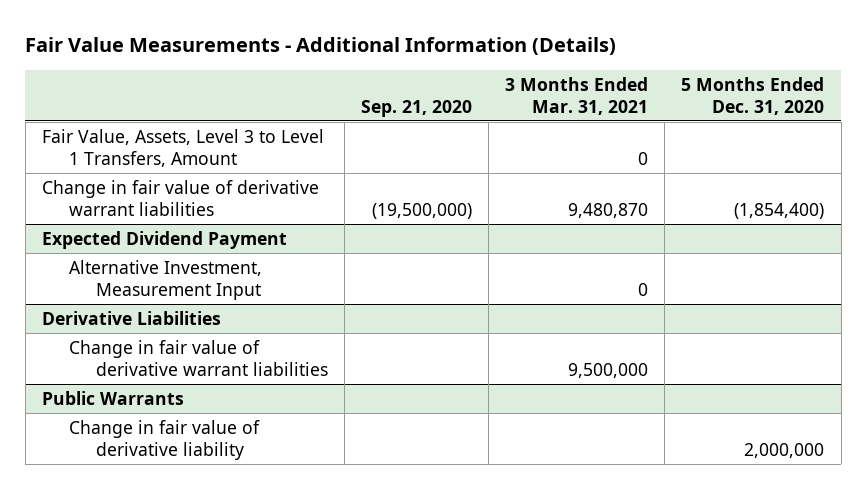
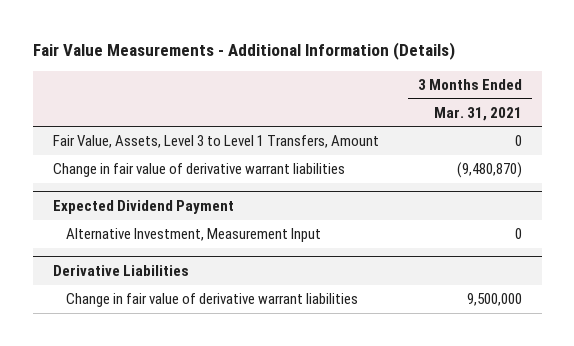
[360,99,472,117] Sep. 21, 2020 -> none
[681,76,825,115] 5 Months Ended Dec. 31, 2020 -> none
[568,202,649,218] 9,480,870 -> [456,162,522,179] (9,480,870)
[41,390,184,405] Public Warrants -> none
[68,419,260,460] Change in fair value of derivative liability -> none

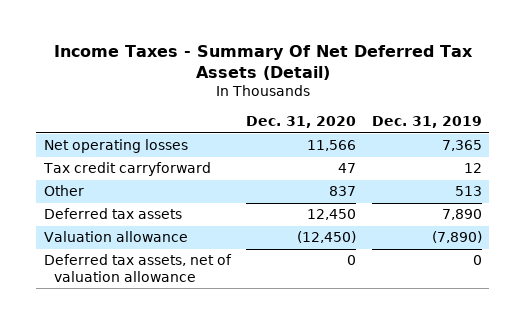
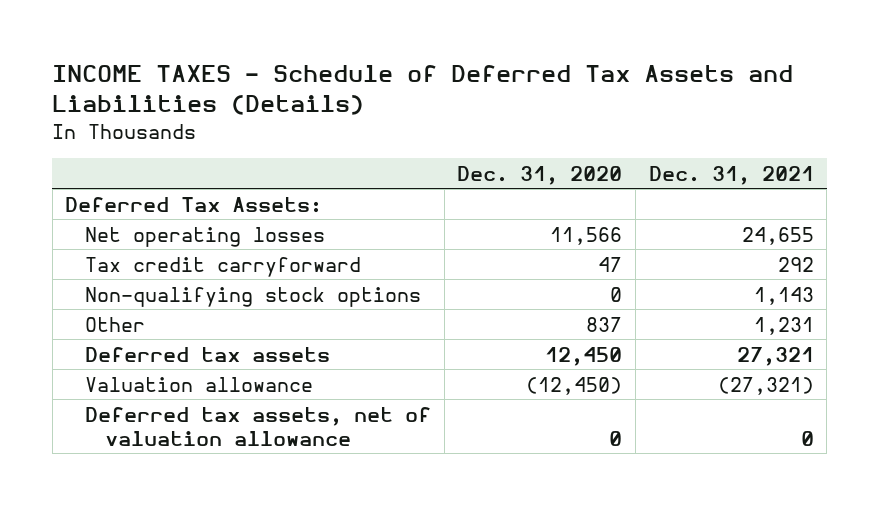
[53,45,473,81] Income Taxes - Summary Of Net Deferred Tax Assets (Detail) -> [52,65,794,116] INCOME TAXES - Schedule of Deferred Tax Assets and Liabilities (Details)
[371,116,482,129] Dec. 31, 2019 -> none
none -> [648,165,814,185] Dec. 31, 2021
none -> [65,196,323,213] Deferred Tax Assets:
none -> [85,286,422,307] Non-qualifying stock options

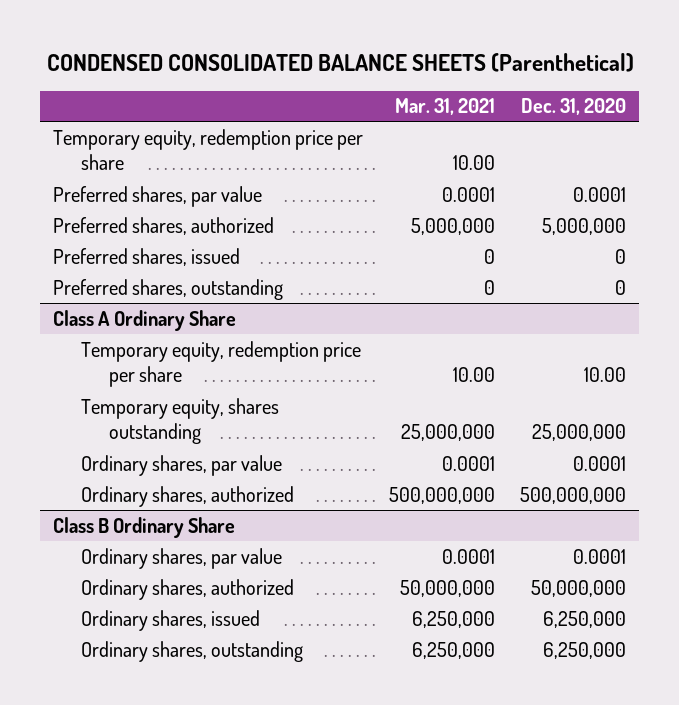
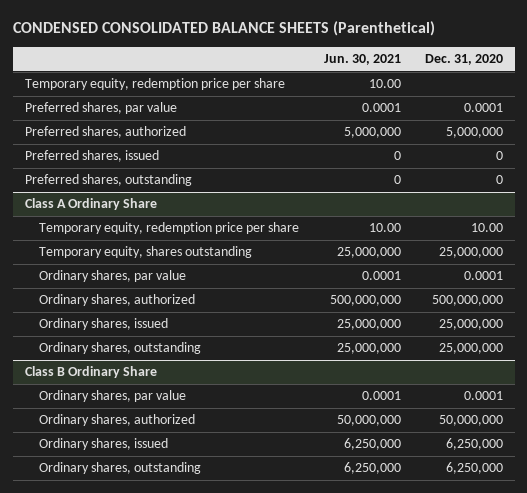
[394,98,495,116] Mar. 31, 2021 -> none
none -> [323,53,401,65] Jun. 30, 2021
none -> [39,318,169,331] Ordinary shares, issued
none -> [39,342,202,355] Ordinary shares, outstanding

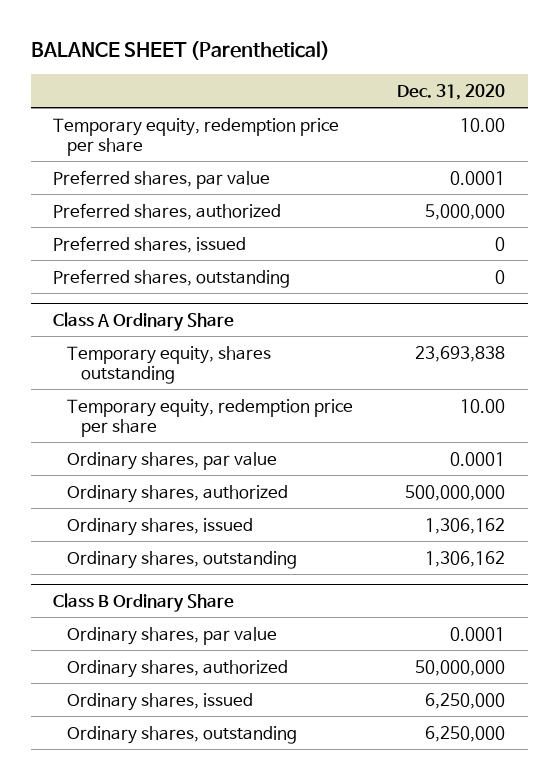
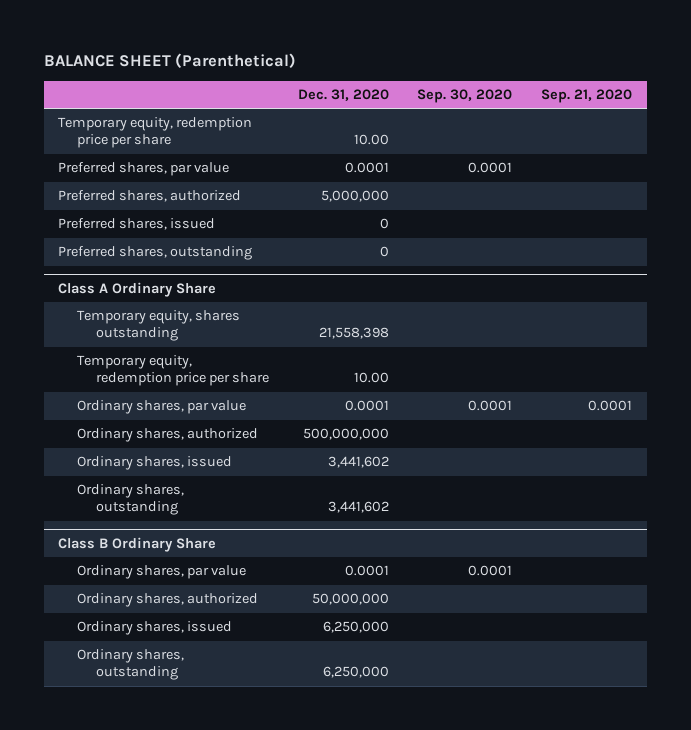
none -> [417,89,513,104] Sep. 30, 2020
none -> [541,89,633,104] Sep. 21, 2020
[415,345,506,362] 23,693,838 -> [318,327,389,340] 21,558,398
[425,517,506,534] 1,306,162 -> [327,456,389,469] 3,441,602
[425,550,506,567] 1,306,162 -> [327,501,389,514] 3,441,602

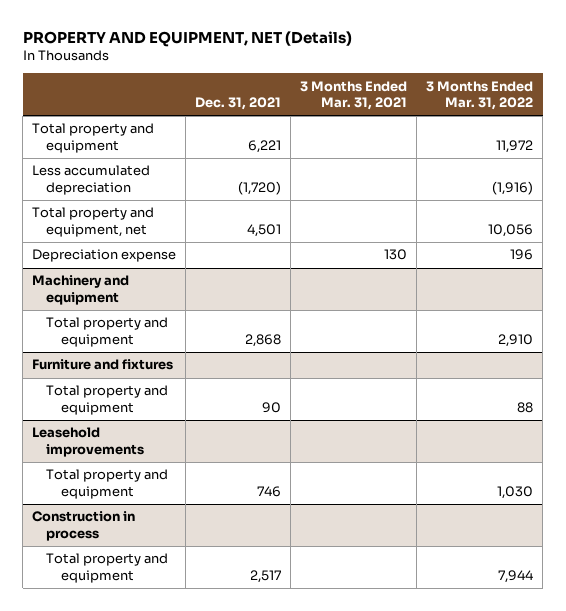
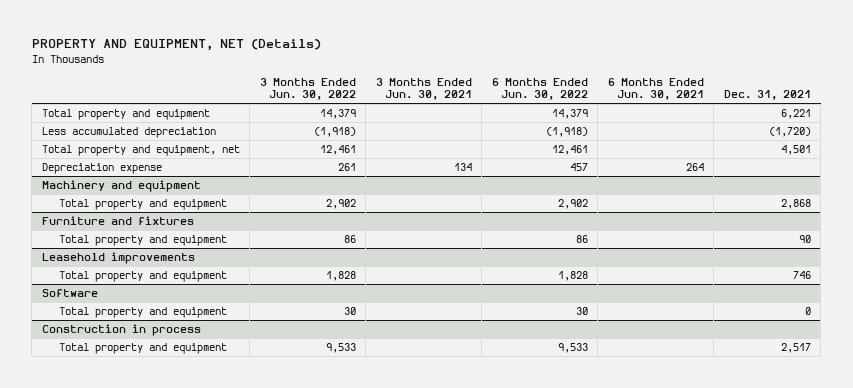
[300,80,408,111] 3 Months Ended Mar. 31, 2021 -> none
[426,80,534,111] 3 Months Ended Mar. 31, 2022 -> none
none -> [259,78,356,101] 3 Months Ended Jun. 30, 2022
none -> [375,78,472,101] 3 Months Ended Jun. 30, 2021
none -> [491,78,588,101] 6 Months Ended Jun. 30, 2022
none -> [607,78,704,101] 6 Months Ended Jun. 30, 2021
none -> [41,288,98,297] Software
none -> [58,306,227,318] Total property and equipment

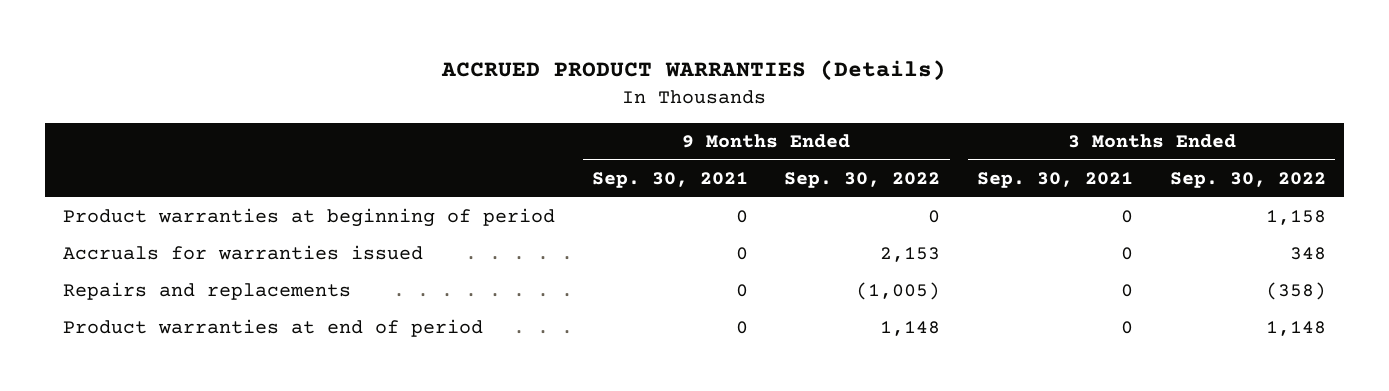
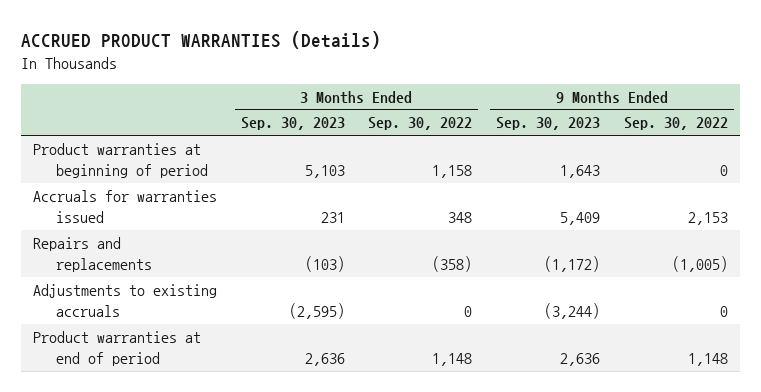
[591,171,748,188] Sep. 30, 2021 -> none
[977,171,1134,188] Sep. 30, 2021 -> none
none -> [240,117,345,131] Sep. 30, 2023
none -> [496,117,601,131] Sep. 30, 2023
none -> [32,283,217,317] Adjustments to existing accruals

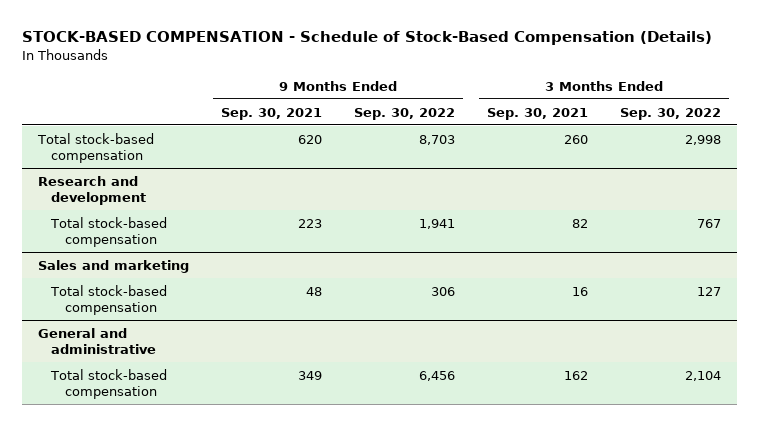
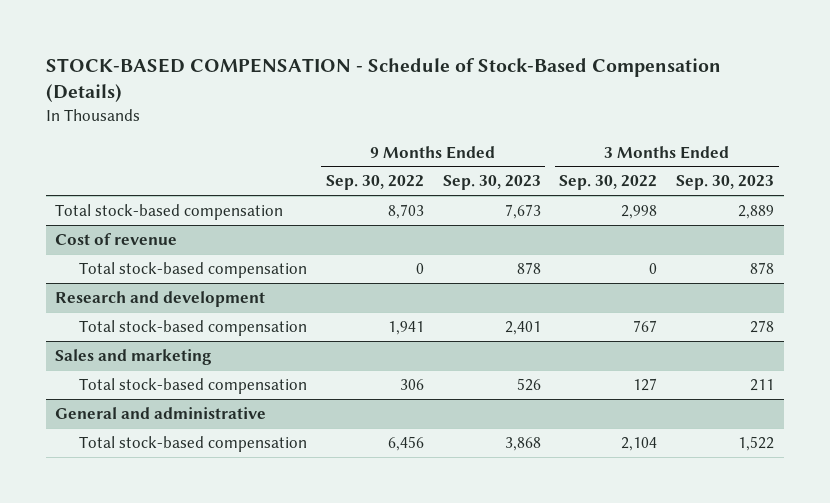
[220,107,322,120] Sep. 30, 2021 -> none
[487,107,589,120] Sep. 30, 2021 -> none
none -> [442,175,541,191] Sep. 30, 2023
none -> [676,175,775,191] Sep. 30, 2023
none -> [55,232,178,245] Cost of revenue
none -> [79,261,308,278] Total stock-based compensation

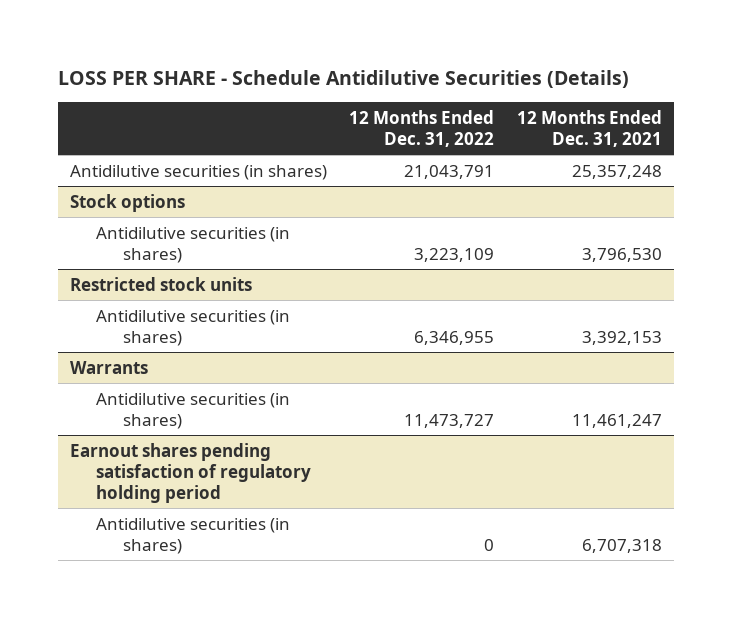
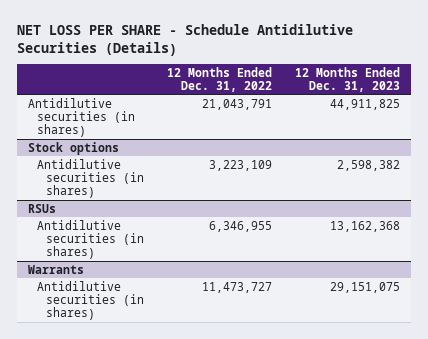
[58,69,630,88] LOSS PER SHARE - Schedule Antidilutive Securities (Details) -> [16,23,353,56] NET LOSS PER SHARE - Schedule Antidilutive Securities (Details)
[517,109,663,147] 12 Months Ended Dec. 31, 2021 -> none
none -> [294,66,400,93] 12 Months Ended Dec. 31, 2023
[69,276,252,291] Restricted stock units -> [28,203,57,213] RSUs
[69,442,312,503] Earnout shares pending satisfaction of regulatory holding period -> none
[96,517,291,554] Antidilutive securities (in shares) -> none

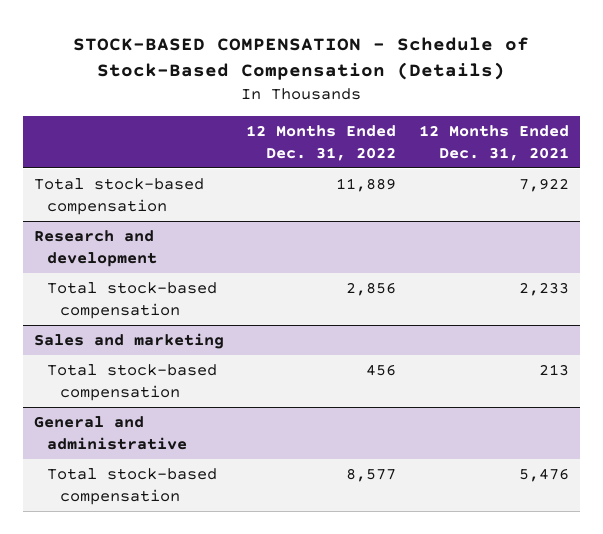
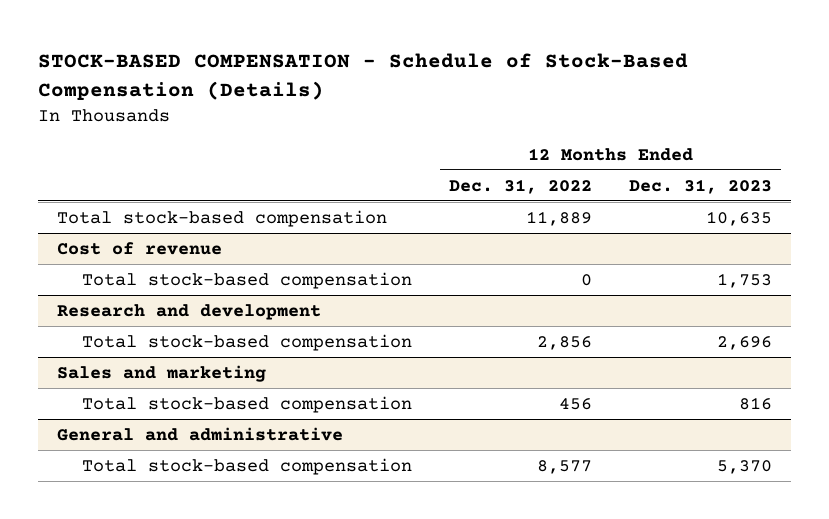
[418,124,569,161] 12 Months Ended Dec. 31, 2021 -> none
none -> [629,178,773,194] Dec. 31, 2023
none -> [56,241,222,255] Cost of revenue
none -> [82,271,413,289] Total stock-based compensation

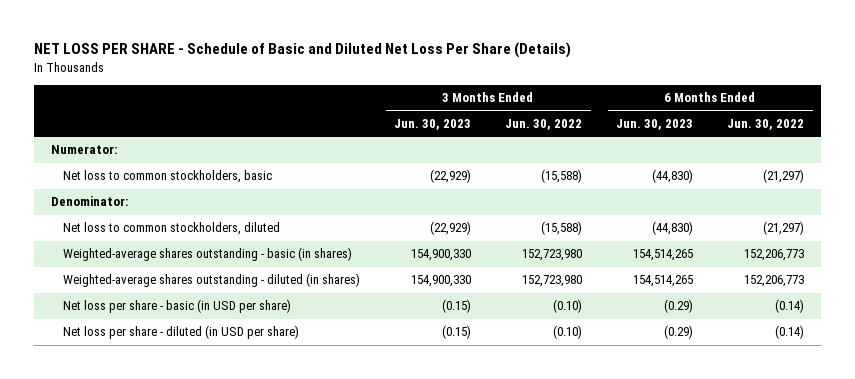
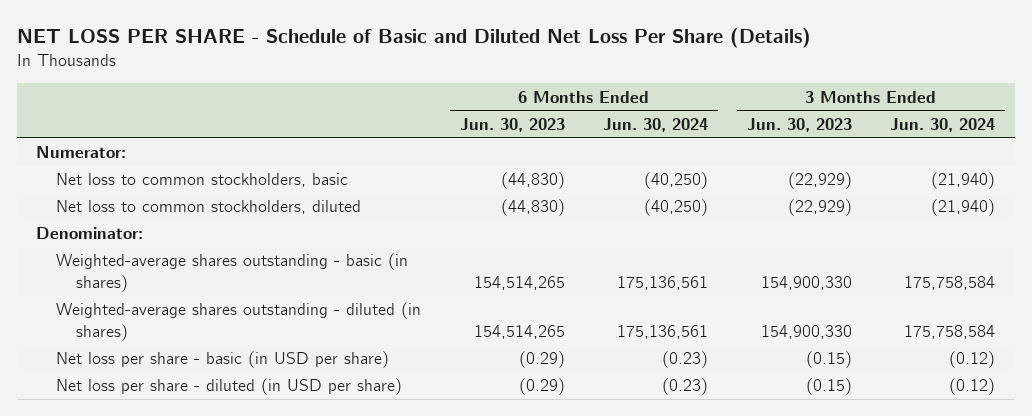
[505,118,583,130] Jun. 30, 2022 -> none
[727,118,805,130] Jun. 30, 2022 -> none
none -> [603,117,709,132] Jun. 30, 2024
none -> [890,117,996,132] Jun. 30, 2024
[51,196,129,207] Denominator: -> [36,227,144,240] Denominator:

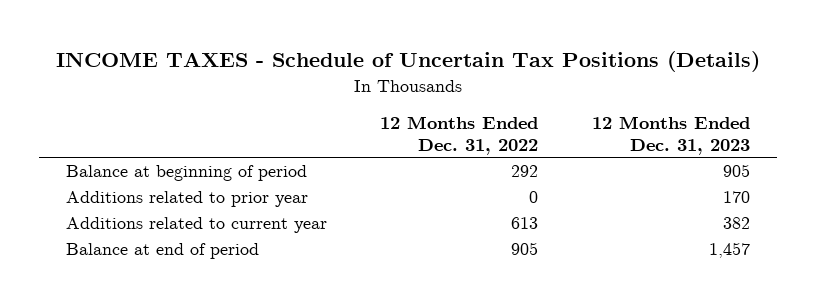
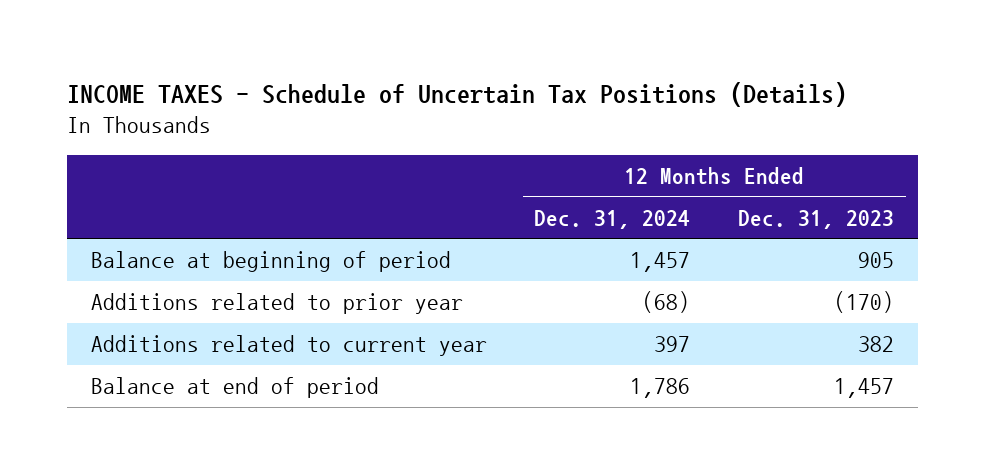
[380,116,539,155] 12 Months Ended Dec. 31, 2022 -> none
none -> [534,209,691,229] Dec. 31, 2024
[722,191,750,204] 170 -> [834,291,895,314] (170)

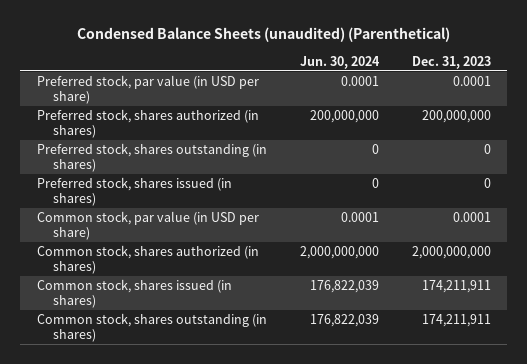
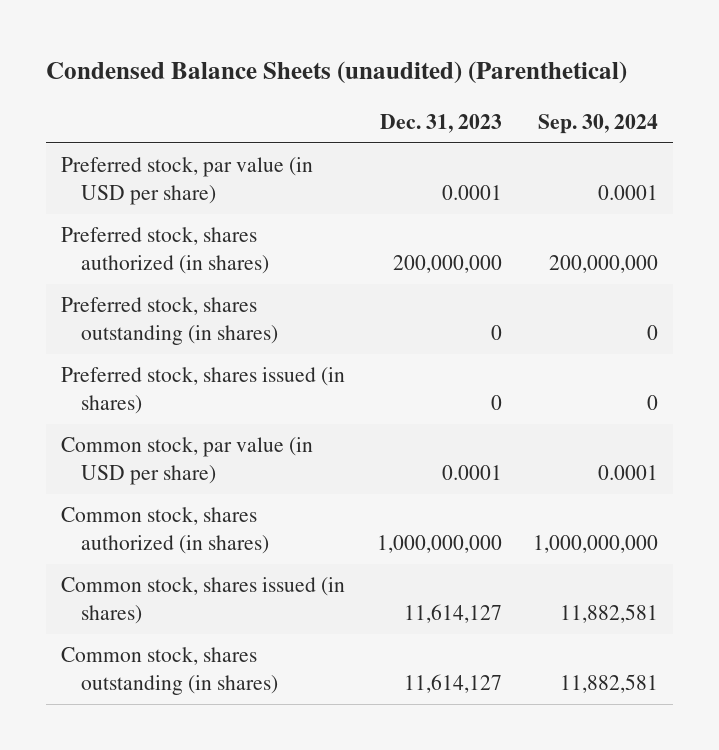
[299,55,380,69] Jun. 30, 2024 -> none
none -> [537,114,658,135] Sep. 30, 2024
[411,245,491,259] 2,000,000,000 -> [376,534,502,553] 1,000,000,000
[421,279,491,293] 174,211,911 -> [403,603,502,623] 11,614,127
[421,313,491,327] 174,211,911 -> [403,673,502,693] 11,614,127

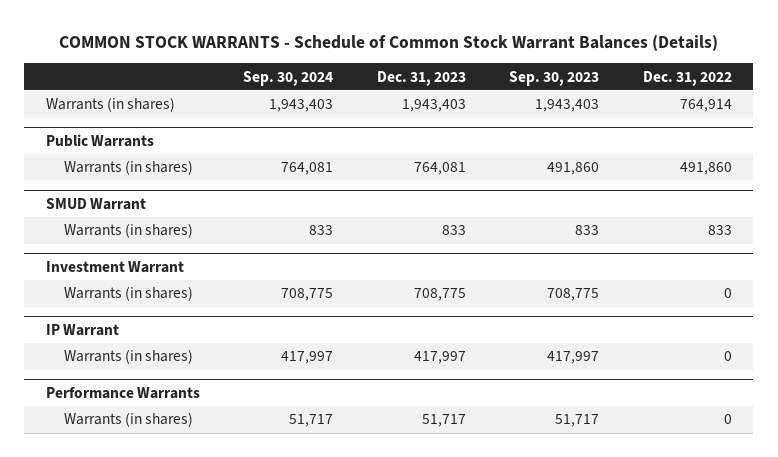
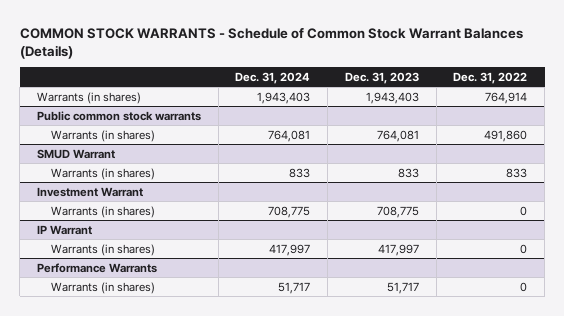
[243,70,334,86] Sep. 30, 2024 -> none
[509,70,600,86] Sep. 30, 2023 -> none
none -> [235,71,311,84] Dec. 31, 2024
[45,133,154,147] Public Warrants -> [36,110,201,121] Public common stock warrants

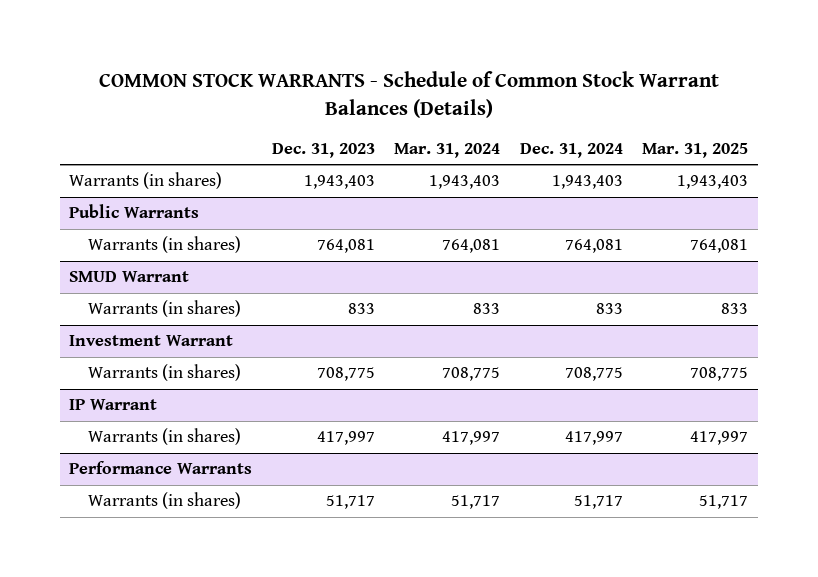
[453,71,528,84] Dec. 31, 2022 -> none
none -> [394,143,501,159] Mar. 31, 2024
none -> [642,143,749,159] Mar. 31, 2025
[36,110,201,121] Public common stock warrants -> [69,204,200,219] Public Warrants

